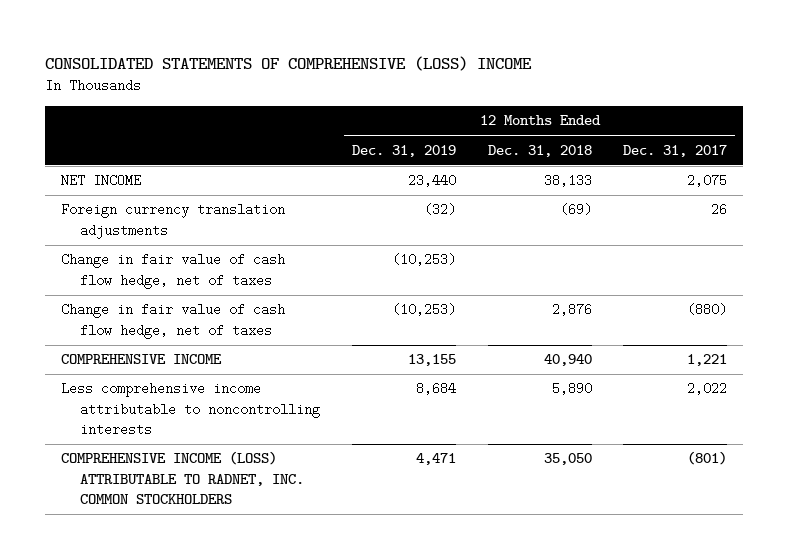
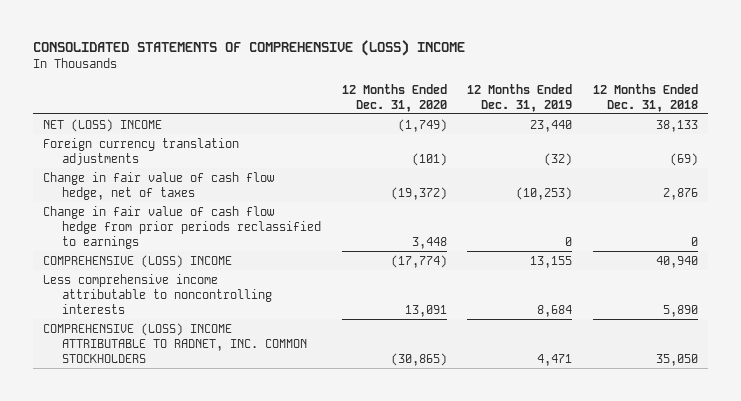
[623,144,728,157] Dec. 31, 2017 -> none
none -> [341,83,447,112] 12 Months Ended Dec. 31, 2020
[61,174,142,188] NET INCOME -> [43,118,163,132] NET (LOSS) INCOME
[61,253,286,289] Change in fair value of cash flow hedge, net of taxes -> none
none -> [43,205,322,249] Change in fair value of cash flow hedge from prior periods reclassified to earnings
[61,354,223,365] COMPREHENSIVE INCOME -> [43,254,233,268] COMPREHENSIVE (LOSS) INCOME
[61,451,305,504] COMPREHENSIVE INCOME (LOSS) ATTRIBUTABLE TO RADNET, INC. COMMON STOCKHOLDERS -> [43,322,308,363] COMPREHENSIVE (LOSS) INCOME ATTRIBUTABLE TO RADNET, INC. COMMON STOCKHOLDERS

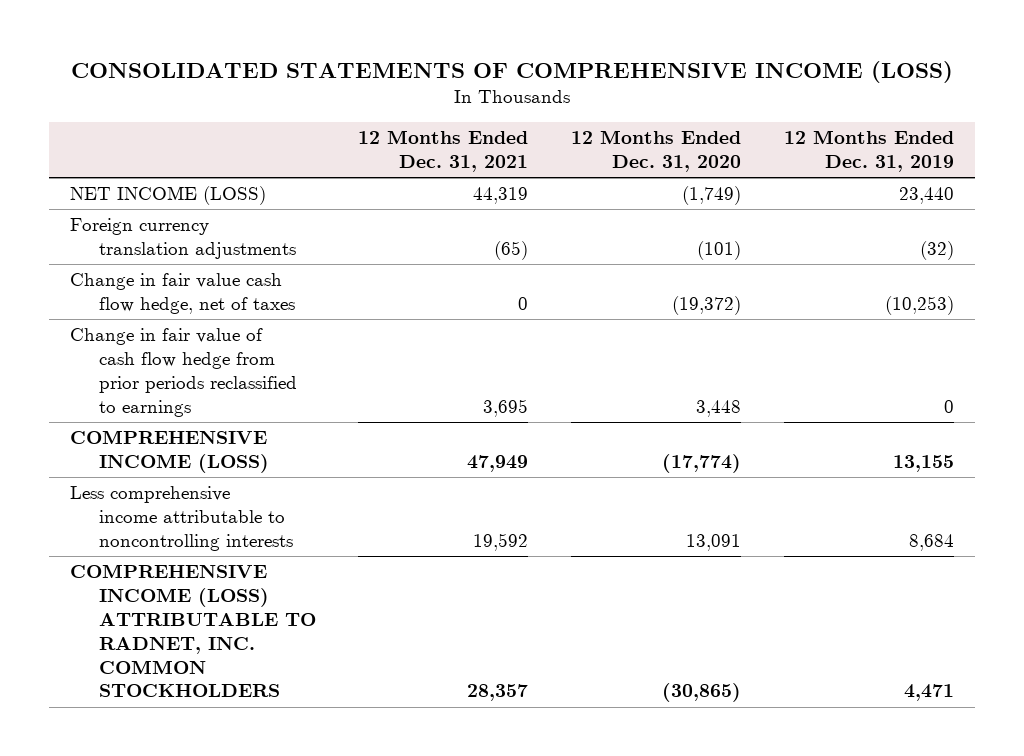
[33,39,466,56] CONSOLIDATED STATEMENTS OF COMPREHENSIVE (LOSS) INCOME -> [71,61,954,84] CONSOLIDATED STATEMENTS OF COMPREHENSIVE INCOME (LOSS)
[592,83,698,112] 12 Months Ended Dec. 31, 2018 -> none
none -> [358,130,529,173] 12 Months Ended Dec. 31, 2021
[43,118,163,132] NET (LOSS) INCOME -> [70,186,267,206] NET INCOME (LOSS)
[43,171,275,200] Change in fair value of cash flow hedge, net of taxes -> [70,273,295,314] Change in fair value cash flow hedge, net of taxes
[43,254,233,268] COMPREHENSIVE (LOSS) INCOME -> [70,430,269,473] COMPREHENSIVE INCOME (LOSS)
[43,322,308,363] COMPREHENSIVE (LOSS) INCOME ATTRIBUTABLE TO RADNET, INC. COMMON STOCKHOLDERS -> [70,564,316,698] COMPREHENSIVE INCOME (LOSS) ATTRIBUTABLE TO RADNET, INC. COMMON STOCKHOLDERS

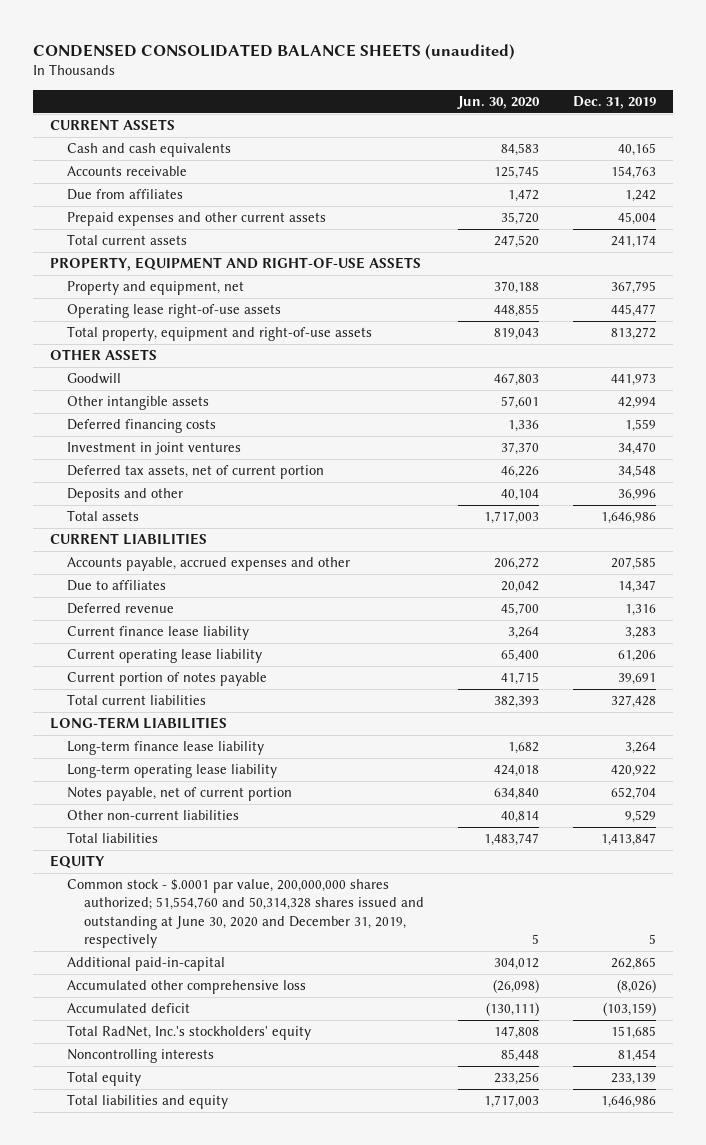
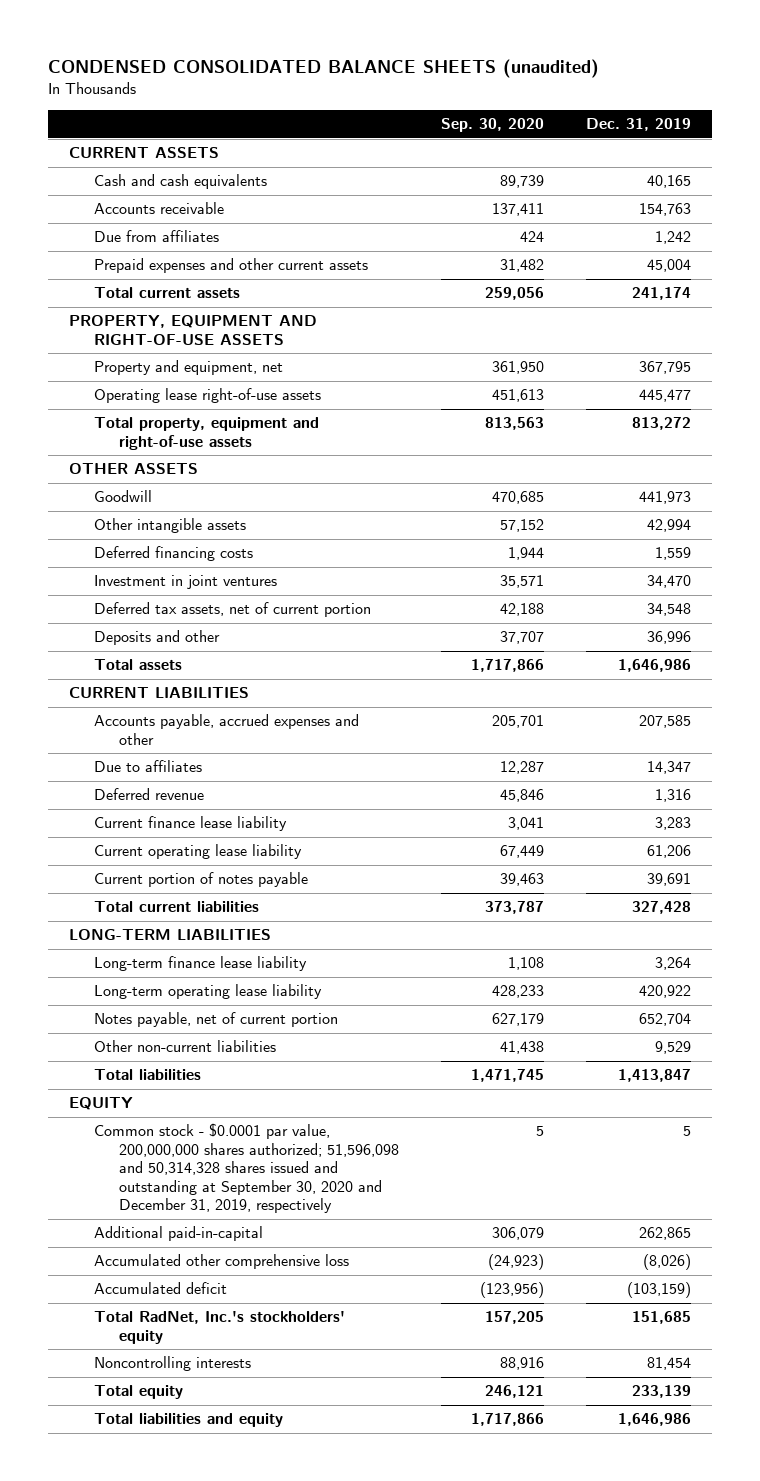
[456,95,540,109] Jun. 30, 2020 -> none
none -> [440,118,544,133] Sep. 30, 2020
[67,879,424,948] Common stock - $.0001 par value, 200,000,000 shares authorized; 51,554,760 and 50,314,328 shares issued and outstanding at June 30, 2020 and December 31, 2019, respectively -> [94,1123,399,1214] Common stock - $0.0001 par value, 200,000,000 shares authorized; 51,596,098 and 50,314,328 shares issued and outstanding at September 30, 2020 and December 31, 2019, respectively

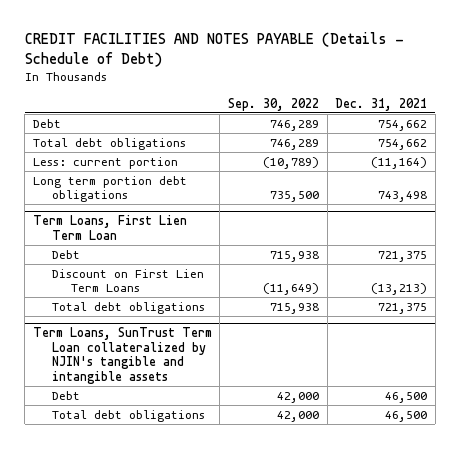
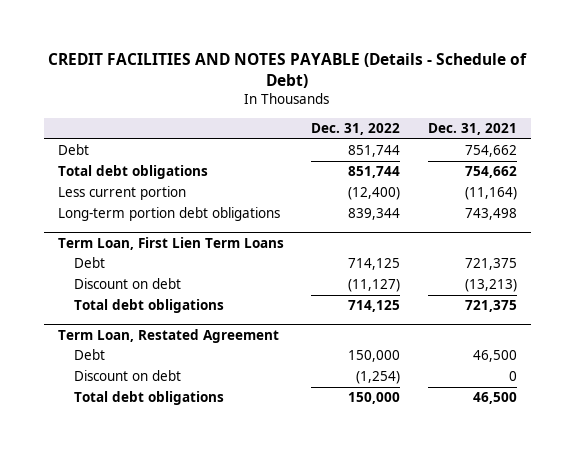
[228,97,320,111] Sep. 30, 2022 -> none
none -> [311,123,401,136] Dec. 31, 2022
[32,156,178,169] Less: current portion -> [57,186,186,201] Less current portion
[32,175,187,203] Long term portion debt obligations -> [57,207,280,222] Long-term portion debt obligations
[32,215,187,240] Term Loans, First Lien Term Loan -> [57,236,284,250] Term Loan, First Lien Term Loans
[51,268,204,293] Discount on First Lien Term Loans -> [74,278,182,290] Discount on debt
[32,327,212,384] Term Loans, SunTrust Term Loan collateralized by NJIN's tangible and intangible assets -> none
none -> [57,328,279,343] Term Loan, Restated Agreement
none -> [74,370,182,382] Discount on debt

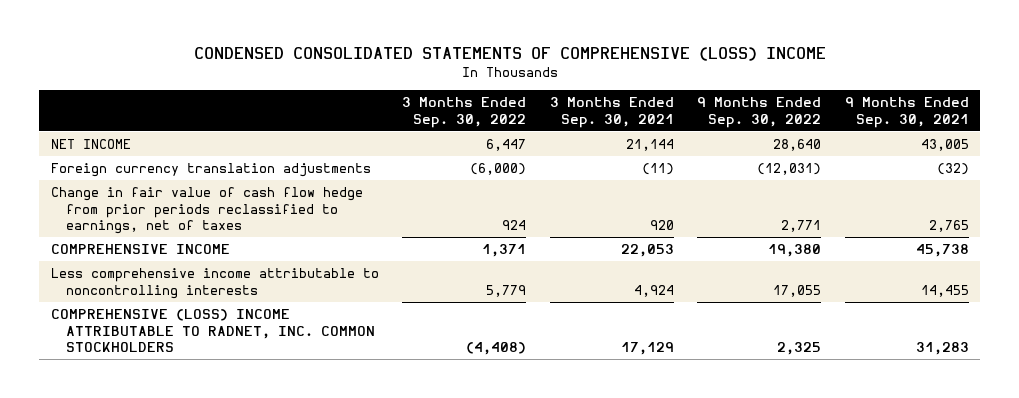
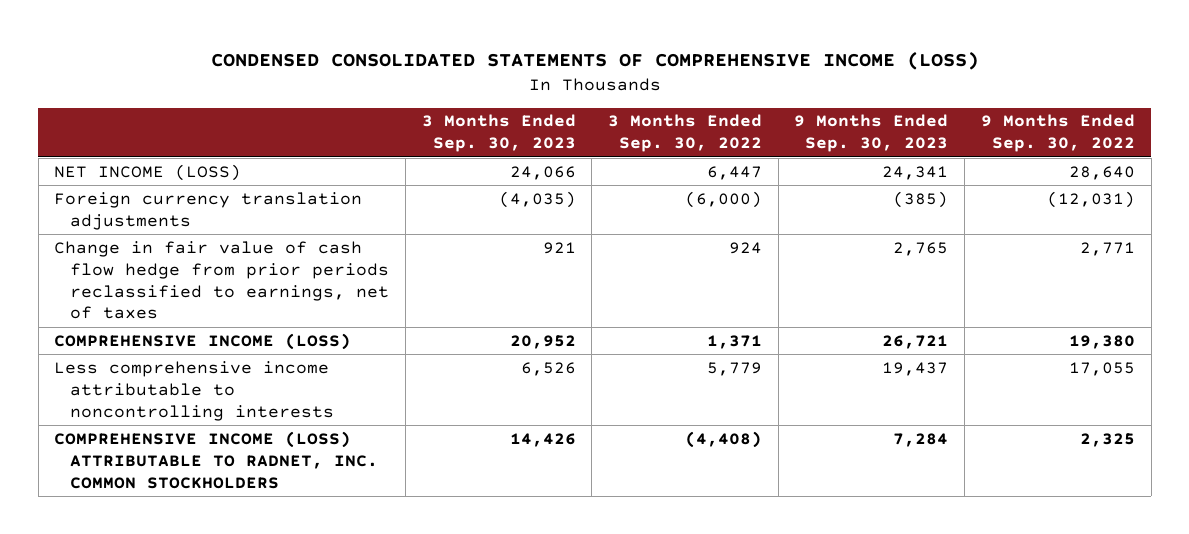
[193,47,826,62] CONDENSED CONSOLIDATED STATEMENTS OF COMPREHENSIVE (LOSS) INCOME -> [210,51,979,70] CONDENSED CONSOLIDATED STATEMENTS OF COMPREHENSIVE INCOME (LOSS)
[549,96,674,128] 3 Months Ended Sep. 30, 2021 -> none
[844,96,969,128] 9 Months Ended Sep. 30, 2021 -> none
none -> [421,114,576,153] 3 Months Ended Sep. 30, 2023
none -> [794,114,949,153] 9 Months Ended Sep. 30, 2023
[50,138,131,149] NET INCOME -> [54,163,242,181] NET INCOME (LOSS)
[50,243,230,254] COMPREHENSIVE INCOME -> [54,332,352,350] COMPREHENSIVE INCOME (LOSS)
[50,308,375,353] COMPREHENSIVE (LOSS) INCOME ATTRIBUTABLE TO RADNET, INC. COMMON STOCKHOLDERS -> [54,430,379,489] COMPREHENSIVE INCOME (LOSS) ATTRIBUTABLE TO RADNET, INC. COMMON STOCKHOLDERS

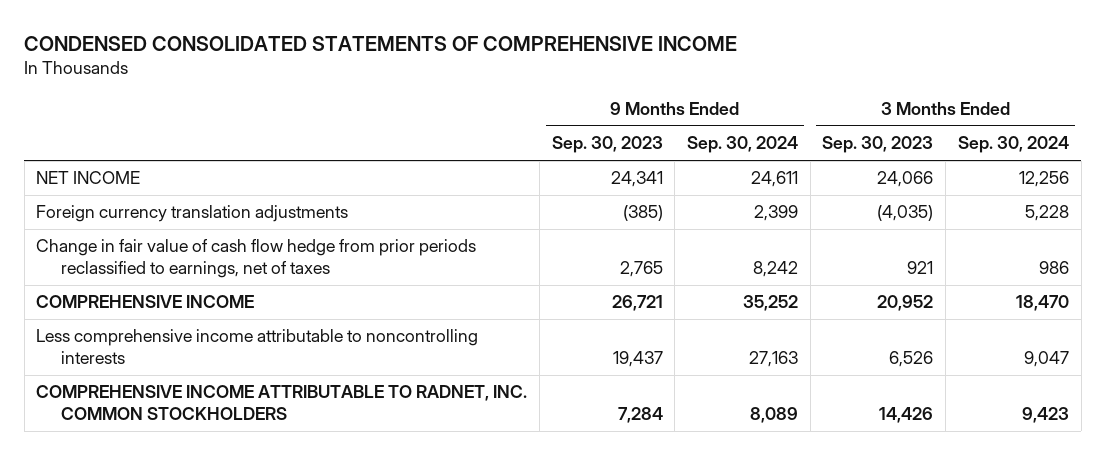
[210,51,979,70] CONDENSED CONSOLIDATED STATEMENTS OF COMPREHENSIVE INCOME (LOSS) -> [24,35,738,51] CONDENSED CONSOLIDATED STATEMENTS OF COMPREHENSIVE INCOME
[607,114,762,153] 3 Months Ended Sep. 30, 2022 -> none
[980,114,1135,153] 9 Months Ended Sep. 30, 2022 -> none
none -> [687,136,799,154] Sep. 30, 2024
none -> [957,136,1069,154] Sep. 30, 2024
[54,163,242,181] NET INCOME (LOSS) -> [36,171,141,185] NET INCOME
[54,332,352,350] COMPREHENSIVE INCOME (LOSS) -> [36,295,255,309] COMPREHENSIVE INCOME
[54,430,379,489] COMPREHENSIVE INCOME (LOSS) ATTRIBUTABLE TO RADNET, INC. COMMON STOCKHOLDERS -> [36,385,528,420] COMPREHENSIVE INCOME ATTRIBUTABLE TO RADNET, INC. COMMON STOCKHOLDERS

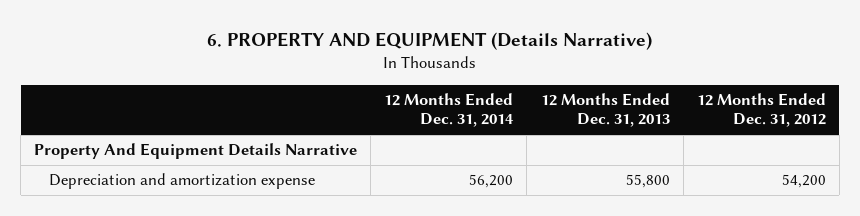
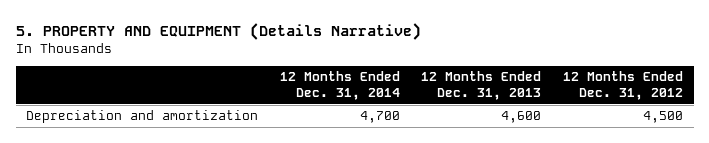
[206,32,652,51] 6. PROPERTY AND EQUIPMENT (Details Narrative) -> [15,22,421,40] 5. PROPERTY AND EQUIPMENT (Details Narrative)
[34,143,358,160] Property And Equipment Details Narrative -> none
[48,173,315,190] Depreciation and amortization expense -> [26,110,259,124] Depreciation and amortization
[469,174,514,189] 56,200 -> [359,111,400,124] 4,700
[625,174,670,189] 55,800 -> [501,111,542,124] 4,600
[781,174,826,189] 54,200 -> [642,111,683,124] 4,500

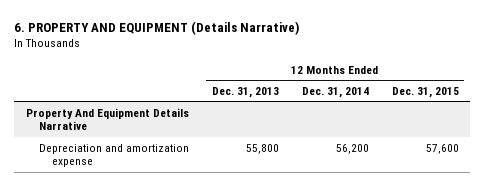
[15,22,421,40] 5. PROPERTY AND EQUIPMENT (Details Narrative) -> [14,21,300,36] 6. PROPERTY AND EQUIPMENT (Details Narrative)
[562,71,683,101] 12 Months Ended Dec. 31, 2012 -> none
none -> [391,86,459,98] Dec. 31, 2015
none -> [25,107,189,131] Property And Equipment Details Narrative
[26,110,259,124] Depreciation and amortization -> [38,143,189,168] Depreciation and amortization expense
[359,111,400,124] 4,700 -> [335,143,369,154] 56,200
[501,111,542,124] 4,600 -> [245,143,279,154] 55,800

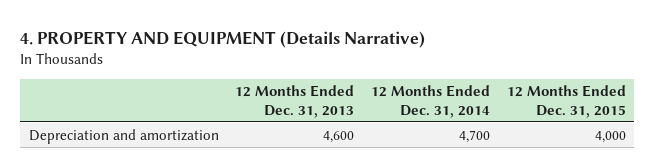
[14,21,300,36] 6. PROPERTY AND EQUIPMENT (Details Narrative) -> [20,30,426,48] 4. PROPERTY AND EQUIPMENT (Details Narrative)
[25,107,189,131] Property And Equipment Details Narrative -> none
[38,143,189,168] Depreciation and amortization expense -> [28,128,219,144] Depreciation and amortization
[245,143,279,154] 55,800 -> [323,130,355,143] 4,600
[335,143,369,154] 56,200 -> [458,129,490,143] 4,700
[425,143,459,154] 57,600 -> [594,130,626,143] 4,000

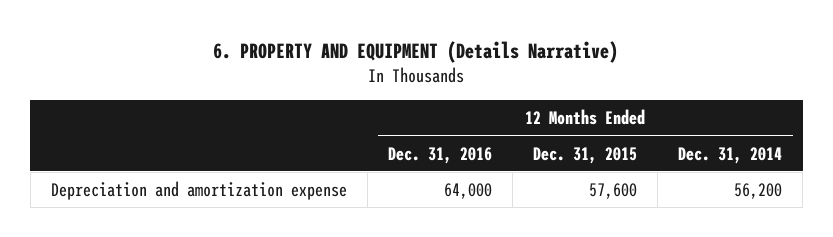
[20,30,426,48] 4. PROPERTY AND EQUIPMENT (Details Narrative) -> [213,41,619,64] 6. PROPERTY AND EQUIPMENT (Details Narrative)
[235,84,355,118] 12 Months Ended Dec. 31, 2013 -> none
none -> [387,146,492,164] Dec. 31, 2016
[28,128,219,144] Depreciation and amortization -> [50,180,347,200] Depreciation and amortization expense
[458,129,490,143] 4,700 -> [734,182,783,199] 56,200
[594,130,626,143] 4,000 -> [589,182,638,199] 57,600

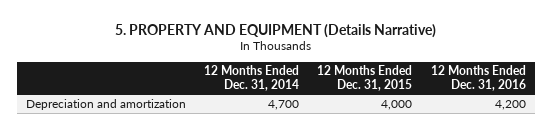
[213,41,619,64] 6. PROPERTY AND EQUIPMENT (Details Narrative) -> [114,23,436,38] 5. PROPERTY AND EQUIPMENT (Details Narrative)
[50,180,347,200] Depreciation and amortization expense -> [25,99,186,111] Depreciation and amortization
[443,182,492,199] 64,000 -> [494,100,526,111] 4,200
[589,182,638,199] 57,600 -> [381,100,413,111] 4,000
[734,182,783,199] 56,200 -> [268,100,300,111] 4,700

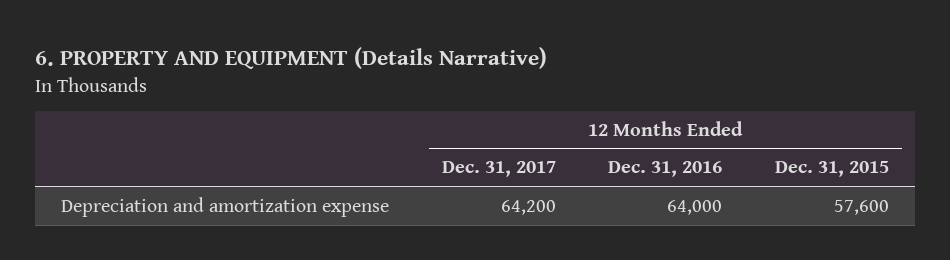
[114,23,436,38] 5. PROPERTY AND EQUIPMENT (Details Narrative) -> [35,47,548,70] 6. PROPERTY AND EQUIPMENT (Details Narrative)
[204,64,300,92] 12 Months Ended Dec. 31, 2014 -> none
none -> [441,161,556,178] Dec. 31, 2017
[25,99,186,111] Depreciation and amortization -> [61,196,390,217] Depreciation and amortization expense
[381,100,413,111] 4,000 -> [833,199,889,215] 57,600
[494,100,526,111] 4,200 -> [667,199,723,215] 64,000

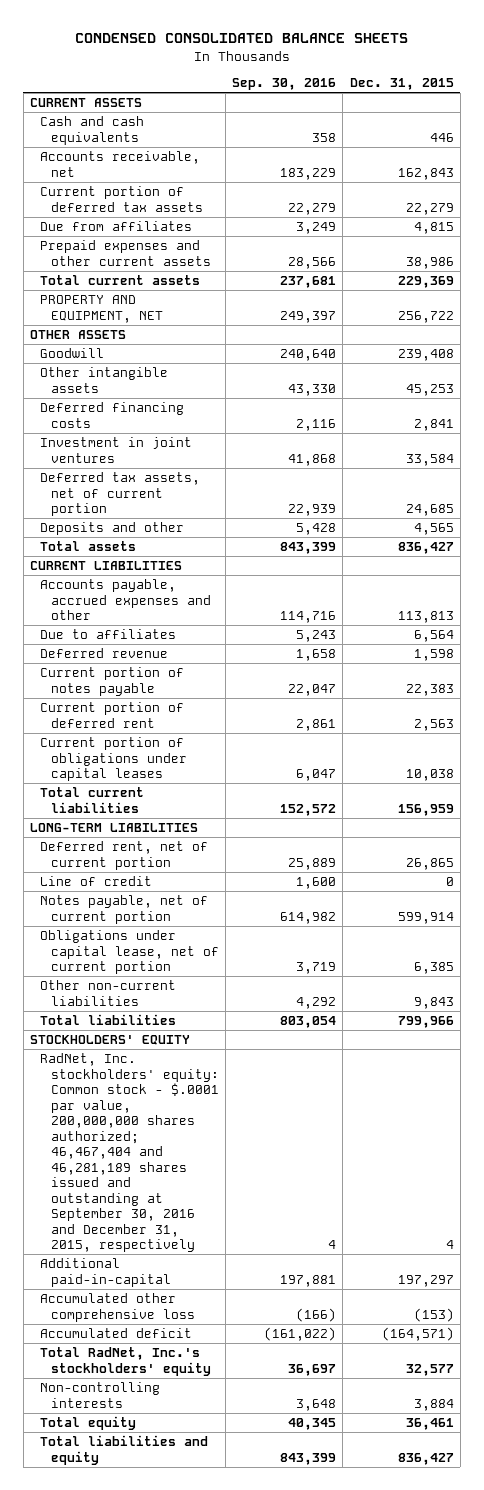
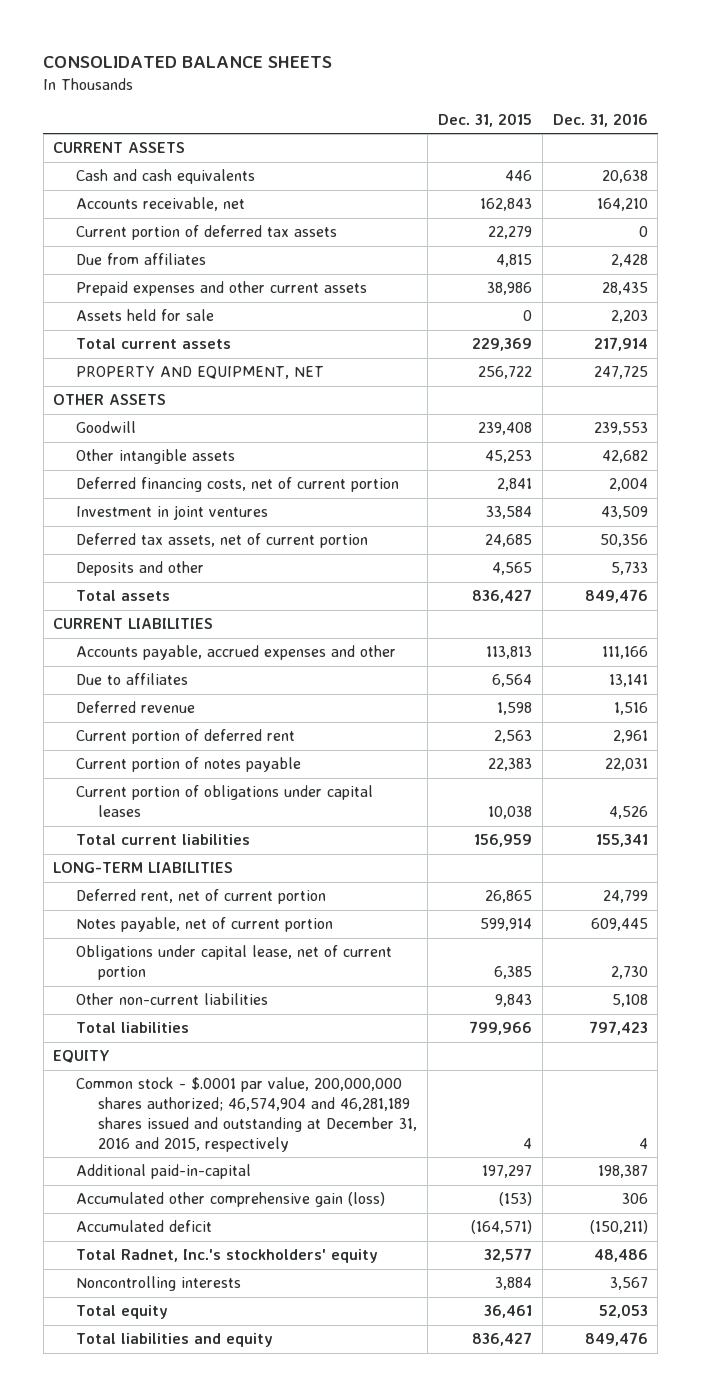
[74,33,408,44] CONDENSED CONSOLIDATED BALANCE SHEETS -> [43,55,333,68] CONSOLIDATED BALANCE SHEETS
[232,78,337,91] Sep. 30, 2016 -> none
none -> [552,112,648,127] Dec. 31, 2016
none -> [75,309,214,322] Assets held for sale
[40,401,185,428] Deferred financing costs -> [75,477,399,493] Deferred financing costs, net of current portion
[40,666,185,696] Current portion of notes payable -> [75,757,301,773] Current portion of notes payable
[40,875,153,886] Line of credit -> none
[30,1034,191,1045] STOCKHOLDERS' EQUITY -> [53,1050,111,1064] EQUITY
[40,1052,219,1253] RadNet, Inc. stockholders' equity: Common stock - $.0001 par value, 200,000,000 shares authorized; 46,467,404 and 46,281,189 shares issued and outstanding at September 30, 2016 and December 31, 2015, respectively -> [75,1077,418,1152] Common stock - $.0001 par value, 200,000,000 shares authorized; 46,574,904 and 46,281,189 shares issued and outstanding at December 31, 2016 and 2015, respectively
[40,1292,195,1322] Accumulated other comprehensive loss -> [75,1192,385,1208] Accumulated other comprehensive gain (loss)
[40,1346,211,1376] Total RadNet, Inc.'s stockholders' equity -> [75,1249,378,1264] Total Radnet, Inc.'s stockholders' equity
[40,1381,161,1408] Non-controlling interests -> [75,1276,241,1292] Noncontrolling interests

